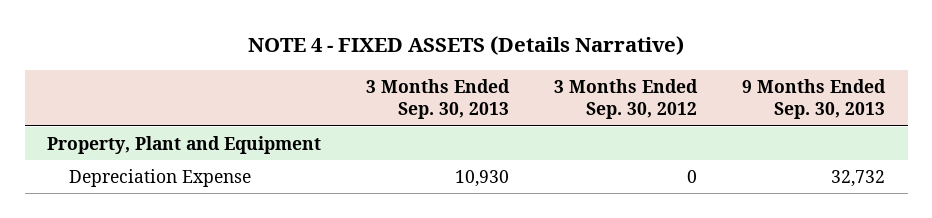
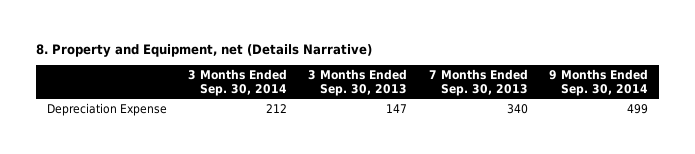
[248,36,685,56] NOTE 4 - FIXED ASSETS (Details Narrative) -> [36,43,373,57] 8. Property and Equipment, net (Details Narrative)
[554,78,699,120] 3 Months Ended Sep. 30, 2012 -> none
[742,78,887,120] 9 Months Ended Sep. 30, 2013 -> none
none -> [188,68,288,96] 3 Months Ended Sep. 30, 2014
none -> [428,68,528,96] 7 Months Ended Sep. 30, 2013
none -> [549,68,649,96] 9 Months Ended Sep. 30, 2014
[47,135,322,154] Property, Plant and Equipment -> none
[455,169,510,187] 10,930 -> [386,103,408,113] 147

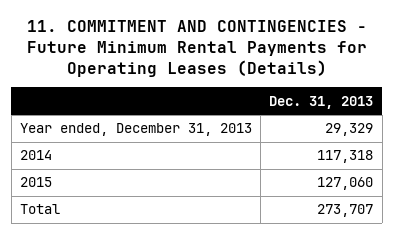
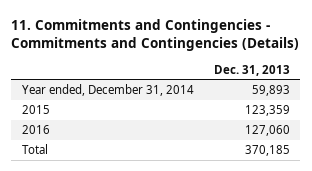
[26,20,367,77] 11. COMMITMENT AND CONTINGENCIES - Future Minimum Rental Payments for Operating Leases (Details) -> [11,18,300,51] 11. Commitments and Contingencies - Commitments and Contingencies (Details)
[19,150,52,161] 2014 -> none
[19,123,252,137] Year ended, December 31, 2013 -> [21,84,194,97] Year ended, December 31, 2014
[325,123,374,137] 29,329 -> [252,85,291,97] 59,893
none -> [21,105,50,115] 2015
[19,177,52,188] 2015 -> [21,125,50,135] 2016
[317,204,374,218] 273,707 -> [245,145,291,157] 370,185

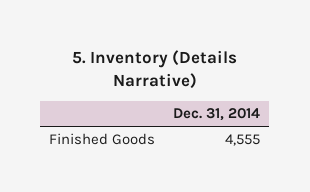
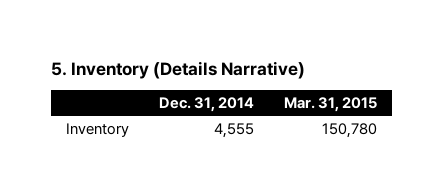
none -> [284,96,378,112] Mar. 31, 2015
[49,133,156,146] Finished Goods -> [66,123,130,138] Inventory

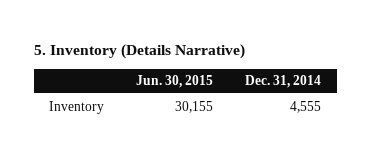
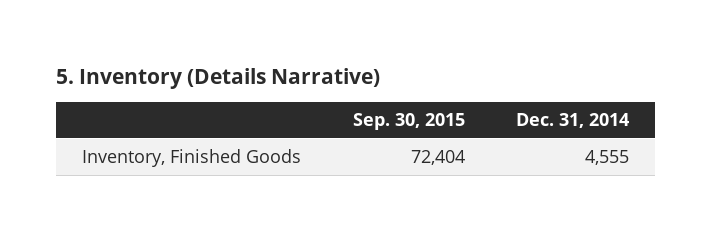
[136,75,214,89] Jun. 30, 2015 -> none
none -> [352,112,465,130] Sep. 30, 2015
[49,100,105,114] Inventory -> [81,149,301,168] Inventory, Finished Goods

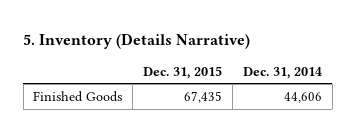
[352,112,465,130] Sep. 30, 2015 -> none
none -> [143,65,223,79] Dec. 31, 2015
[81,149,301,168] Inventory, Finished Goods -> [33,90,123,102] Finished Goods
[585,150,630,166] 4,555 -> [284,91,323,103] 44,606

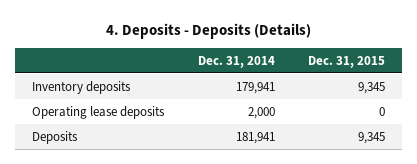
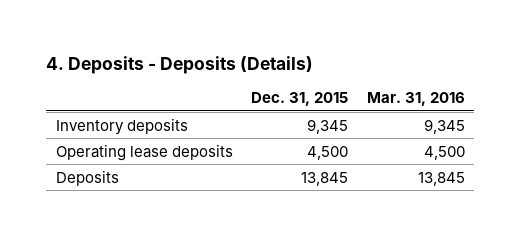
[197,55,275,68] Dec. 31, 2014 -> none
none -> [367,92,466,107] Mar. 31, 2016
[379,106,386,116] 0 -> [307,145,349,160] 4,500
[358,131,386,144] 9,345 -> [301,171,349,186] 13,845

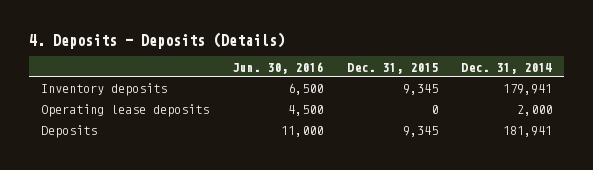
[367,92,466,107] Mar. 31, 2016 -> none
none -> [232,61,324,74] Jun. 30, 2016
none -> [461,62,553,74] Dec. 31, 2014
[307,145,349,160] 4,500 -> [430,105,438,115] 0
[301,171,349,186] 13,845 -> [402,126,438,138] 9,345

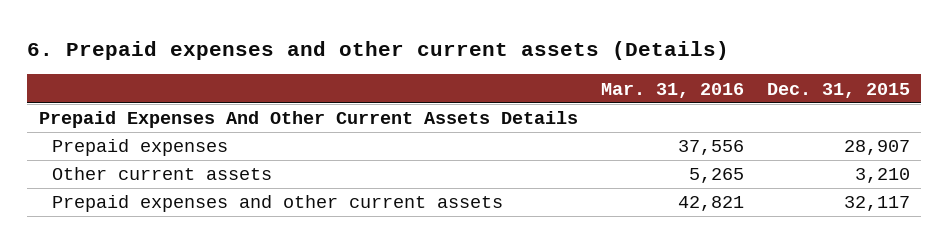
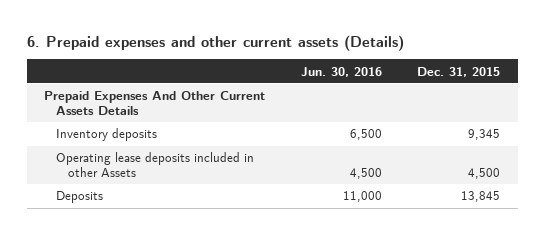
[600,82,744,98] Mar. 31, 2016 -> none
none -> [300,66,382,77] Jun. 30, 2016
[52,139,229,157] Prepaid expenses -> none
[52,195,504,213] Prepaid expenses and other current assets -> none
none -> [56,128,158,142] Inventory deposits
[52,167,273,181] Other current assets -> [56,152,255,178] Operating lease deposits included in other Assets
[854,168,910,184] 3,210 -> [467,168,500,180] 4,500
none -> [56,191,104,204] Deposits

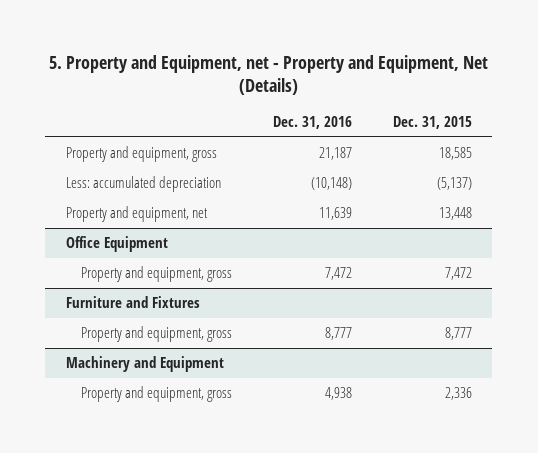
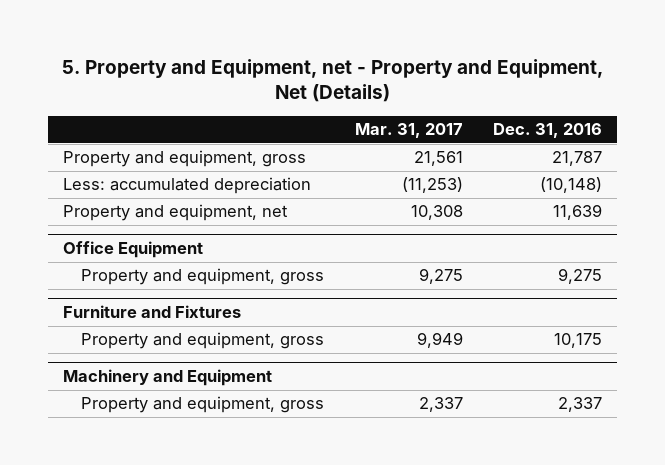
[392,116,472,130] Dec. 31, 2015 -> none
none -> [354,123,463,139] Mar. 31, 2017
[318,147,352,161] 21,187 -> [552,151,603,167] 21,787
[324,267,352,281] 7,472 -> [558,268,603,285] 9,275
[324,327,352,341] 8,777 -> [554,333,603,349] 10,175
[324,387,352,401] 4,938 -> [558,397,603,413] 2,337

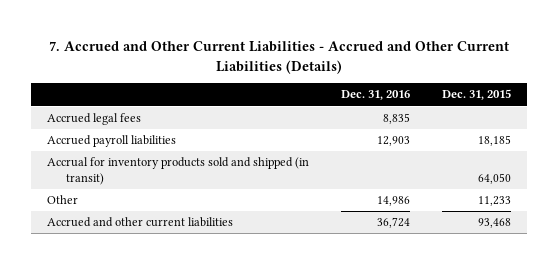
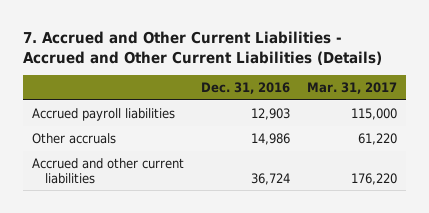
[442,89,512,101] Dec. 31, 2015 -> none
none -> [307,82,398,95] Mar. 31, 2017
[47,113,142,126] Accrued legal fees -> none
[47,157,310,185] Accrual for inventory products sold and shipped (in transit) -> none
[47,195,79,205] Other -> [31,132,116,144] Other accruals

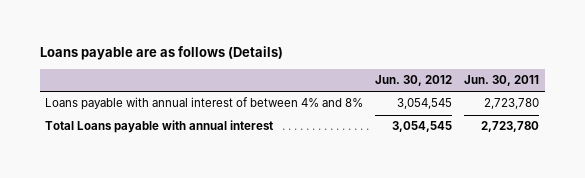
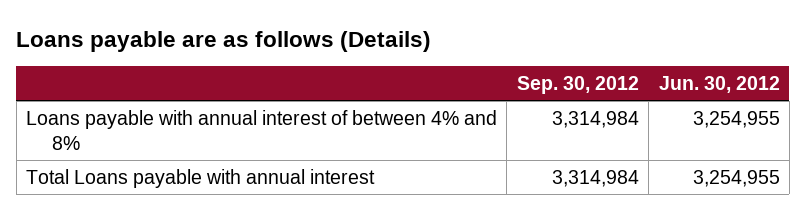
[464,75,540,87] Jun. 30, 2011 -> none
none -> [516,76,639,95] Sep. 30, 2012
[397,98,453,110] 3,054,545 -> [692,110,780,128] 3,254,955
[392,121,453,133] 3,054,545 -> [692,169,780,187] 3,254,955

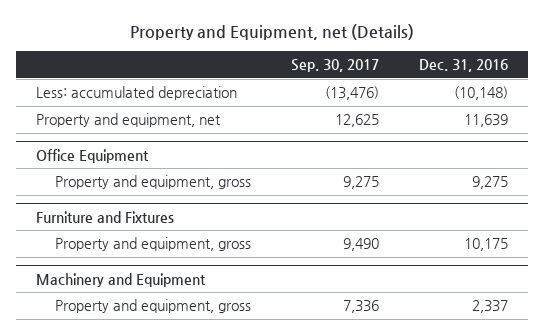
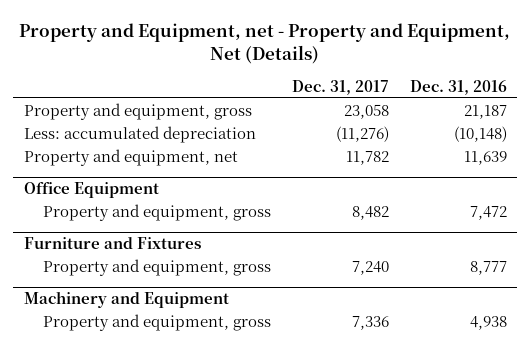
[130,24,415,41] Property and Equipment, net (Details) -> [19,22,511,64] Property and Equipment, net - Property and Equipment, Net (Details)
[291,58,380,72] Sep. 30, 2017 -> none
none -> [292,79,390,95] Dec. 31, 2017
none -> [23,102,252,120] Property and equipment, gross
[472,176,509,190] 9,275 -> [469,205,507,220] 7,472
[464,238,509,252] 10,175 -> [469,260,507,275] 8,777
[472,300,509,314] 2,337 -> [469,315,507,330] 4,938

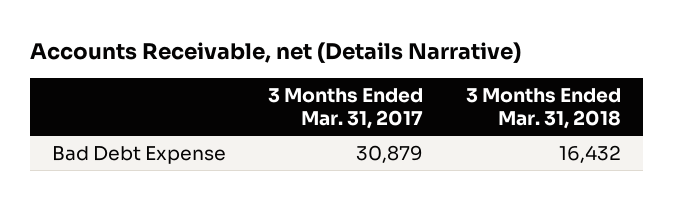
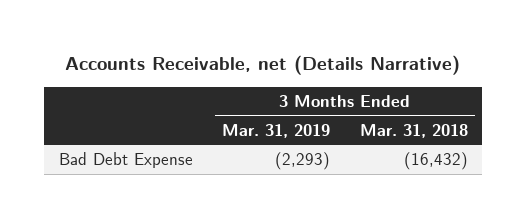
[268,88,424,129] 3 Months Ended Mar. 31, 2017 -> none
none -> [222,123,331,138] Mar. 31, 2019
[559,145,622,164] 16,432 -> [403,152,468,171] (16,432)

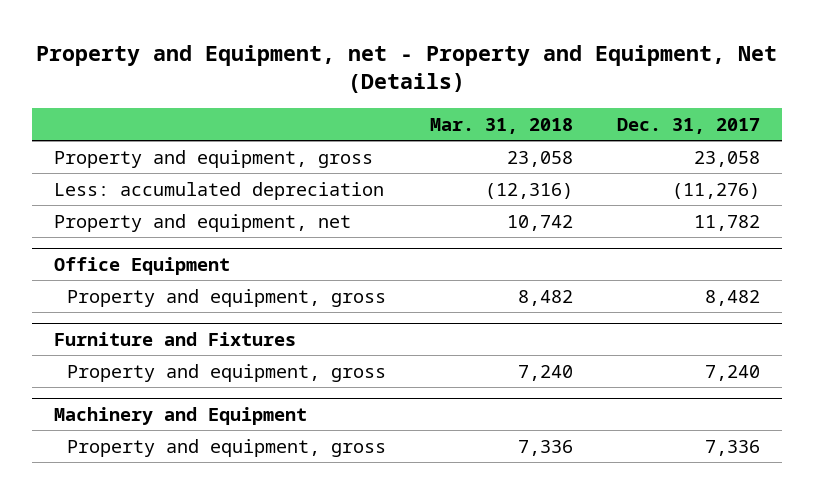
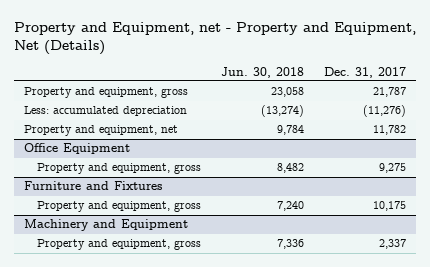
[430,117,574,134] Mar. 31, 2018 -> none
none -> [221,66,305,78] Jun. 30, 2018
[694,150,761,167] 23,058 -> [372,87,406,98] 21,787
[705,289,761,306] 8,482 -> [378,163,406,174] 9,275
[705,364,761,381] 7,240 -> [372,201,406,212] 10,175
[705,439,761,456] 7,336 -> [378,239,406,250] 2,337

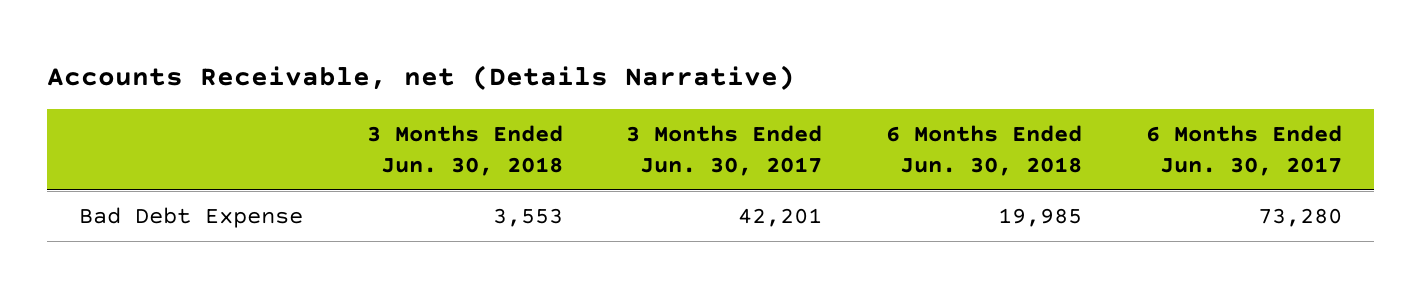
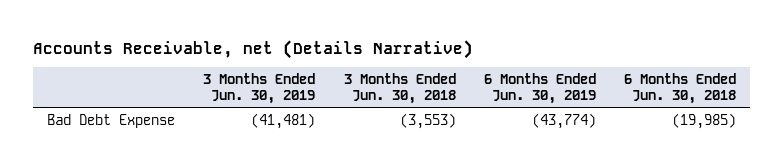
[626,125,823,176] 3 Months Ended Jun. 30, 2017 -> none
[1145,125,1342,176] 6 Months Ended Jun. 30, 2017 -> none
none -> [203,72,316,105] 3 Months Ended Jun. 30, 2019
none -> [483,72,596,105] 6 Months Ended Jun. 30, 2019
[492,208,563,228] 3,553 -> [399,113,456,130] (3,553)
[997,208,1082,228] 19,985 -> [672,113,737,130] (19,985)

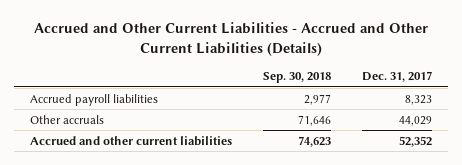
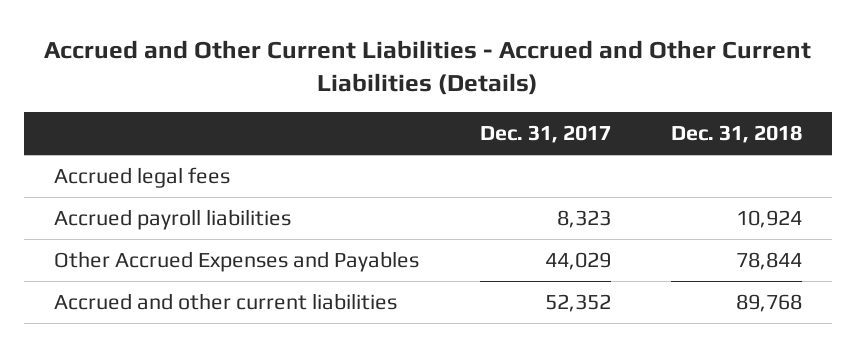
[262,72,331,84] Sep. 30, 2018 -> none
none -> [670,125,802,144] Dec. 31, 2018
none -> [54,167,231,189] Accrued legal fees
[29,114,104,124] Other accruals -> [54,251,420,273] Other Accrued Expenses and Payables

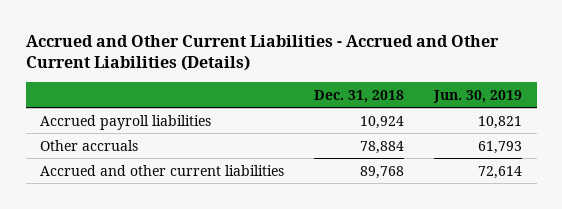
[479,125,611,144] Dec. 31, 2017 -> none
none -> [432,89,522,103] Jun. 30, 2019
[54,167,231,189] Accrued legal fees -> none
[54,251,420,273] Other Accrued Expenses and Payables -> none
none -> [40,139,139,151] Other accruals

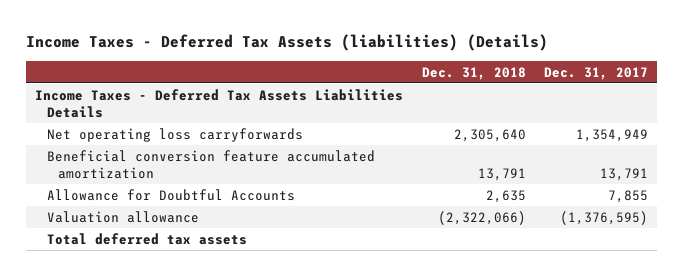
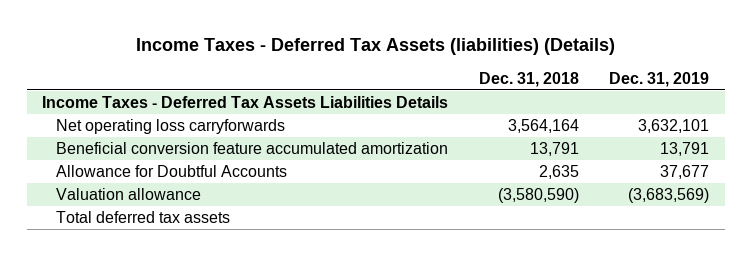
[543,66,648,80] Dec. 31, 2017 -> none
none -> [609,71,710,87] Dec. 31, 2019
[453,128,526,142] 2,305,640 -> [507,119,579,134] 3,564,164
[437,210,526,225] (2,322,066) -> [497,188,579,204] (3,580,590)

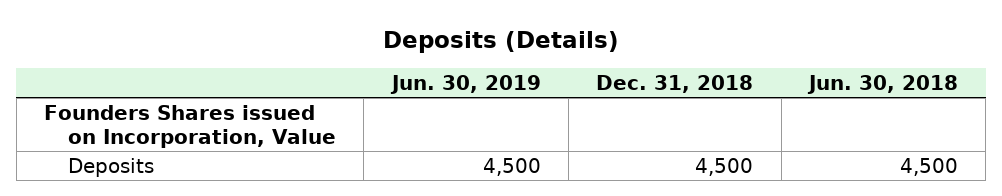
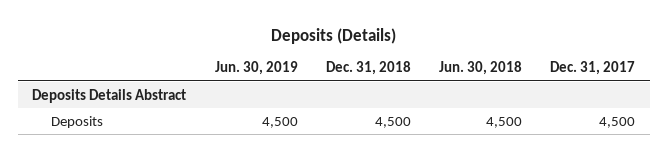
none -> [550,61,636,76] Dec. 31, 2017
[44,105,337,148] Founders Shares issued on Incorporation, Value -> [32,88,187,103] Deposits Details Abstract

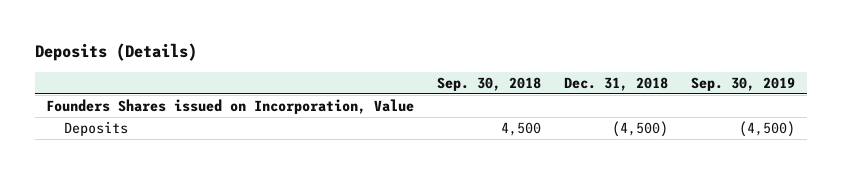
[214,61,298,76] Jun. 30, 2019 -> none
[439,61,523,76] Jun. 30, 2018 -> none
[550,61,636,76] Dec. 31, 2017 -> none
none -> [437,76,542,91] Sep. 30, 2018
none -> [691,76,796,91] Sep. 30, 2019
[32,88,187,103] Deposits Details Abstract -> [46,99,415,115] Founders Shares issued on Incorporation, Value
[374,116,411,128] 4,500 -> [612,121,669,138] (4,500)

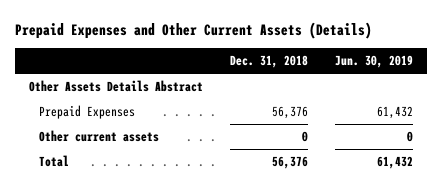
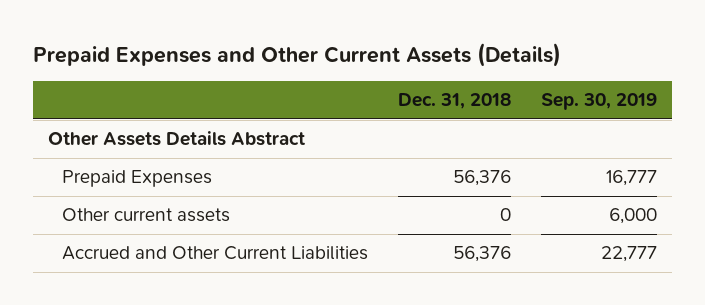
[335,55,414,69] Jun. 30, 2019 -> none
none -> [541,93,658,111] Sep. 30, 2019
[39,155,70,168] Total -> [61,246,368,261] Accrued and Other Current Liabilities

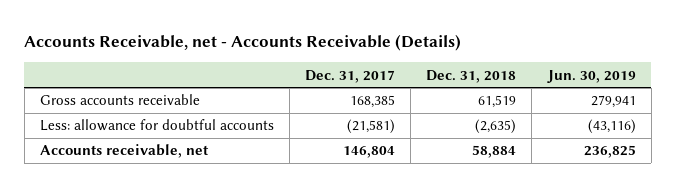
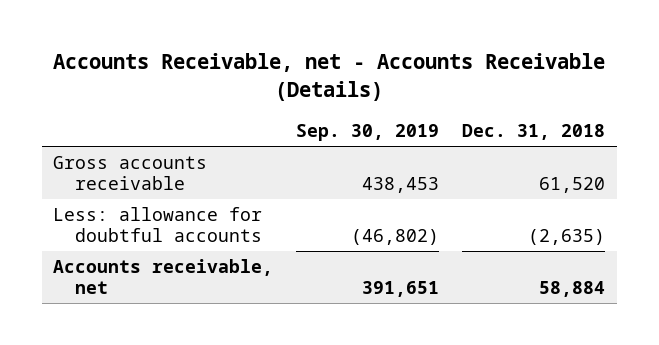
[305,69,396,83] Dec. 31, 2017 -> none
[546,69,636,83] Jun. 30, 2019 -> none
none -> [296,123,440,141] Sep. 30, 2019
[478,95,517,109] 61,519 -> [539,177,606,194] 61,520

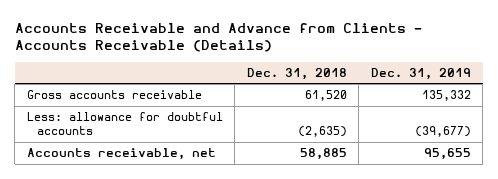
[53,53,606,102] Accounts Receivable, net - Accounts Receivable (Details) -> [14,22,422,53] Accounts Receivable and Advance from Clients - Accounts Receivable (Details)
[296,123,440,141] Sep. 30, 2019 -> none
none -> [370,67,471,80] Dec. 31, 2019
[539,281,606,298] 58,884 -> [299,148,347,161] 58,885

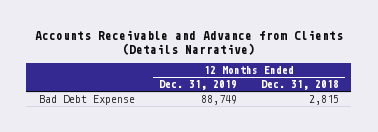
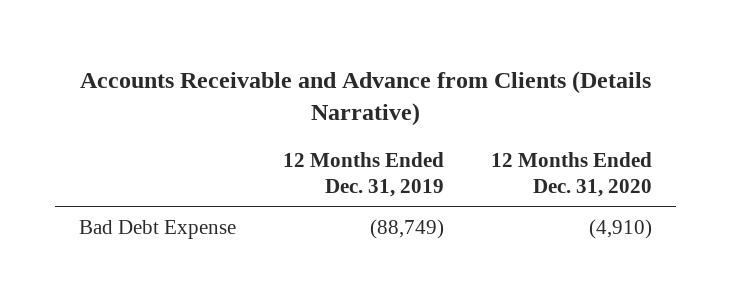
[261,80,340,91] Dec. 31, 2018 -> none
none -> [491,152,653,198] 12 Months Ended Dec. 31, 2020
[200,95,237,106] 88,749 -> [370,218,445,239] (88,749)

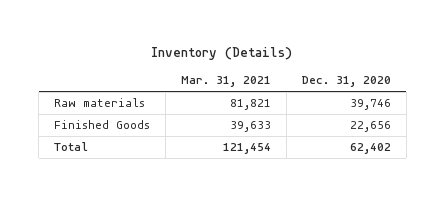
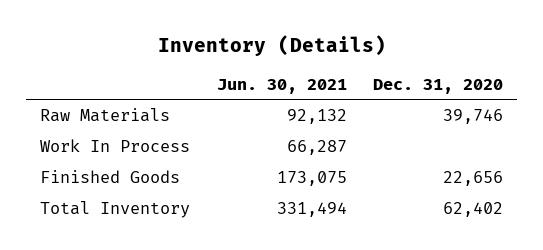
[180,76,271,88] Mar. 31, 2021 -> none
none -> [216,78,347,94] Jun. 30, 2021
[53,98,145,108] Raw materials -> [39,108,170,123] Raw Materials
none -> [39,139,190,153] Work In Process
[53,142,88,152] Total -> [39,201,190,219] Total Inventory

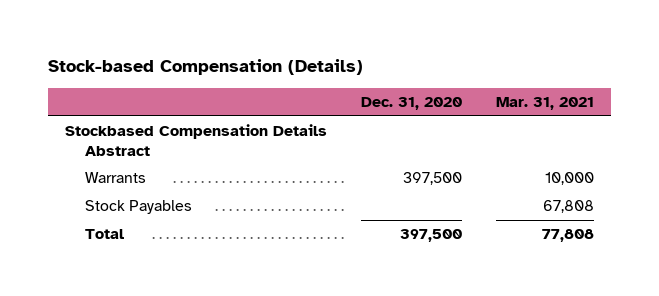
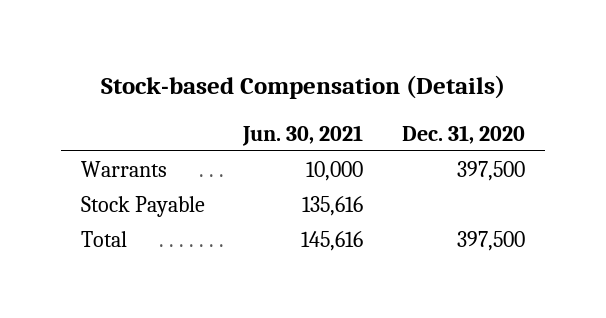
[495,97,594,111] Mar. 31, 2021 -> none
none -> [242,124,364,146] Jun. 30, 2021
[64,124,327,156] Stockbased Compensation Details Abstract -> none
[85,200,193,215] Stock Payables -> [80,195,205,217] Stock Payable

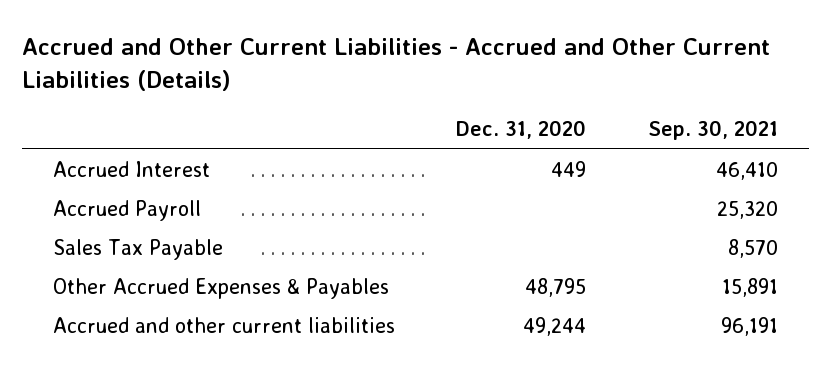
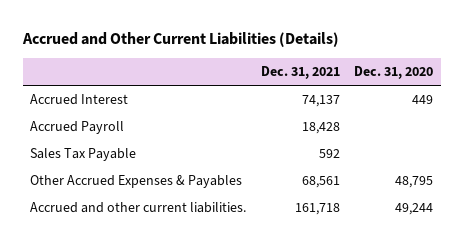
[21,38,770,92] Accrued and Other Current Liabilities - Accrued and Other Current Liabilities (Details) -> [21,32,339,48] Accrued and Other Current Liabilities (Details)
[647,120,778,141] Sep. 30, 2021 -> none
none -> [260,66,340,80] Dec. 31, 2021
[52,316,395,333] Accrued and other current liabilities -> [30,202,247,214] Accrued and other current liabilities.

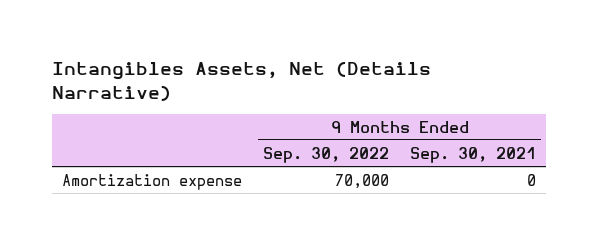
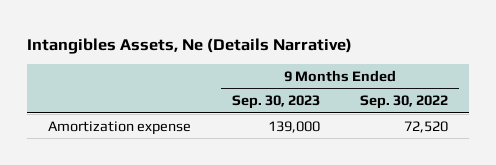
[52,61,432,101] Intangibles Assets, Net (Details Narrative) -> [27,37,353,54] Intangibles Assets, Ne (Details Narrative)
[410,146,537,163] Sep. 30, 2021 -> none
none -> [231,95,320,110] Sep. 30, 2023
[335,173,390,189] 70,000 -> [404,120,449,133] 72,520

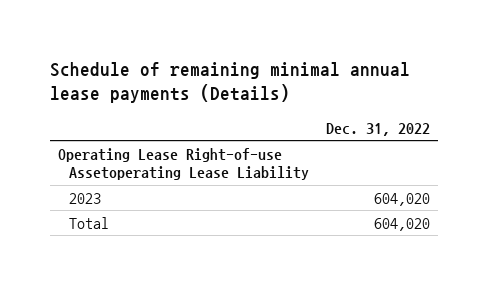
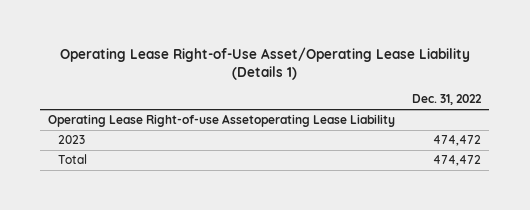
[49,61,410,104] Schedule of remaining minimal annual lease payments (Details) -> [59,46,470,81] Operating Lease Right-of-Use Asset/Operating Lease Liability (Details 1)
[373,192,430,206] 604,020 -> [433,135,482,147] 474,472
[373,217,430,231] 604,020 -> [433,155,482,167] 474,472

